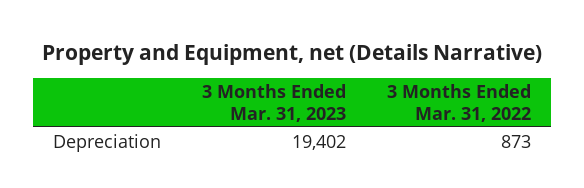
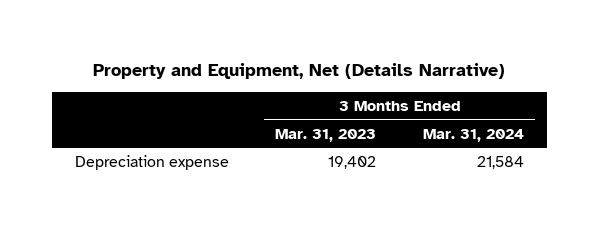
[41,44,542,66] Property and Equipment, net (Details Narrative) -> [93,63,506,80] Property and Equipment, Net (Details Narrative)
[386,83,531,122] 3 Months Ended Mar. 31, 2022 -> none
none -> [422,128,524,142] Mar. 31, 2024
[53,133,162,152] Depreciation -> [75,155,230,171] Depreciation expense

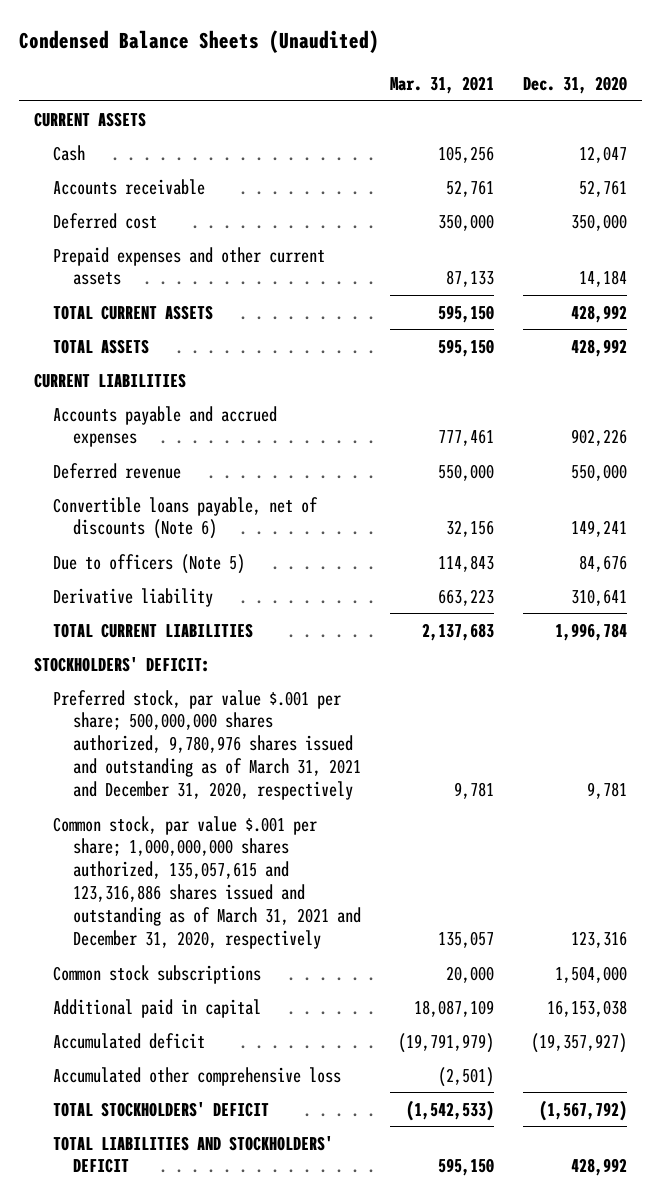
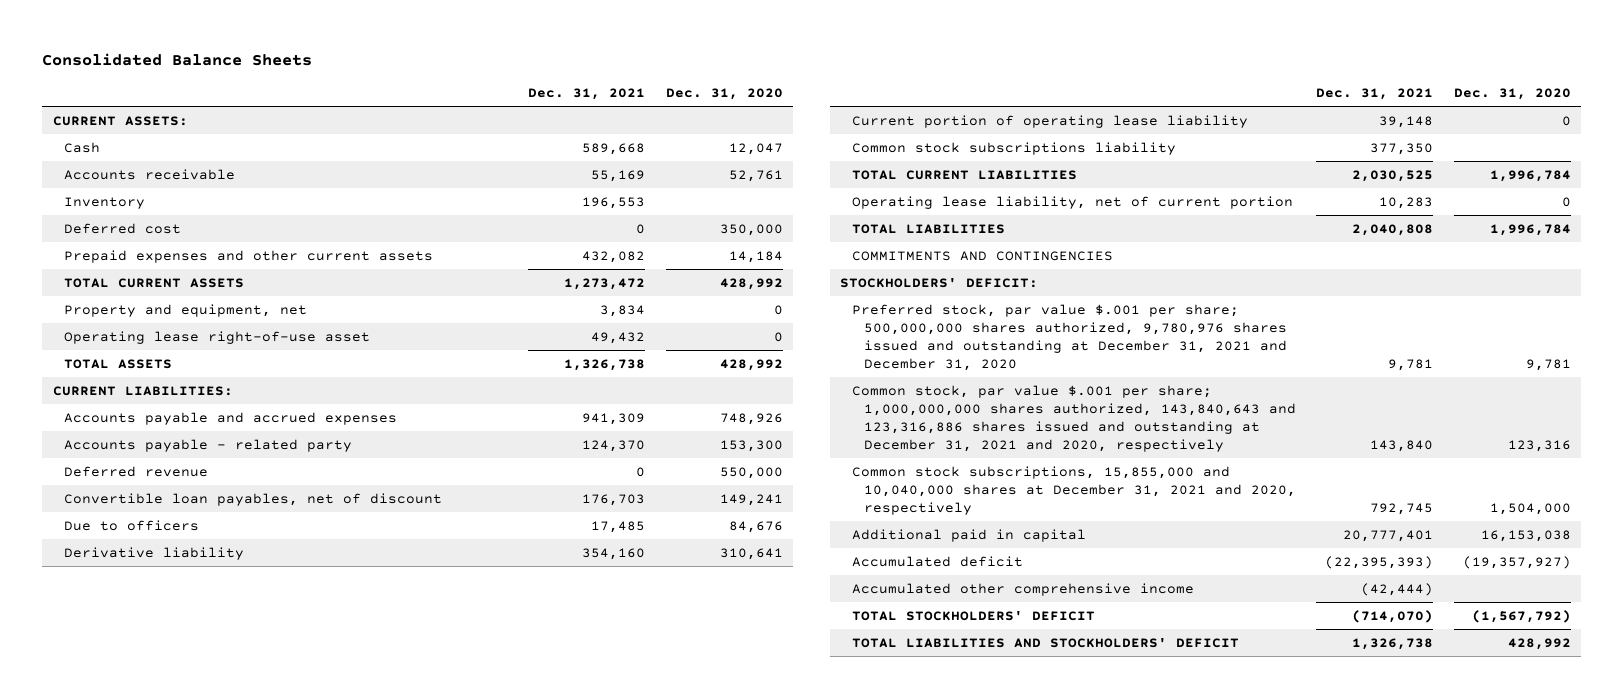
[19,30,380,54] Condensed Balance Sheets (Unaudited) -> [42,53,313,67] Consolidated Balance Sheets
[390,76,495,95] Mar. 31, 2021 -> none
none -> [528,88,646,101] Dec. 31, 2021
[34,111,147,127] CURRENT ASSETS -> [52,115,188,126] CURRENT ASSETS:
none -> [64,196,146,209] Inventory
none -> [64,303,308,317] Property and equipment, net
none -> [64,330,371,344] Operating lease right-of-use asset
[34,372,187,388] CURRENT LIABILITIES -> [52,385,233,396] CURRENT LIABILITIES:
[571,429,628,447] 902,226 -> [719,412,783,425] 748,926
none -> [64,438,353,452] Accounts payable - related party
[53,496,319,540] Convertible loans payable, net of discounts (Note 6) -> [64,492,443,506] Convertible loan payables, net of discount
[53,553,246,574] Due to officers (Note 5) -> [64,519,200,531] Due to officers
none -> [851,114,1248,128] Current portion of operating lease liability
none -> [851,141,1176,155] Common stock subscriptions liability
none -> [851,195,1293,209] Operating lease liability, net of current portion
none -> [851,223,1005,234] TOTAL LIABILITIES
none -> [851,250,1113,261] COMMITMENTS AND CONTINGENCIES
[53,689,361,801] Preferred stock, par value $.001 per share; 500,000,000 shares authorized, 9,780,976 shares issued and outstanding as of March 31, 2021 and December 31, 2020, respectively -> [851,303,1287,372] Preferred stock, par value $.001 per share; 500,000,000 shares authorized, 9,780,976 shares issued and outstanding at December 31, 2021 and December 31, 2020
[53,815,361,950] Common stock, par value $.001 per share; 1,000,000,000 shares authorized, 135,057,615 and 123,316,886 shares issued and outstanding as of March 31, 2021 and December 31, 2020, respectively -> [851,384,1296,453] Common stock, par value $.001 per share; 1,000,000,000 shares authorized, 143,840,643 and 123,316,886 shares issued and outstanding at December 31, 2021 and 2020, respectively
[53,964,262,984] Common stock subscriptions -> [851,465,1296,516] Common stock subscriptions, 15,855,000 and 10,040,000 shares at December 31, 2021 and 2020, respectively
[53,1066,342,1086] Accumulated other comprehensive loss -> [851,582,1194,596] Accumulated other comprehensive income

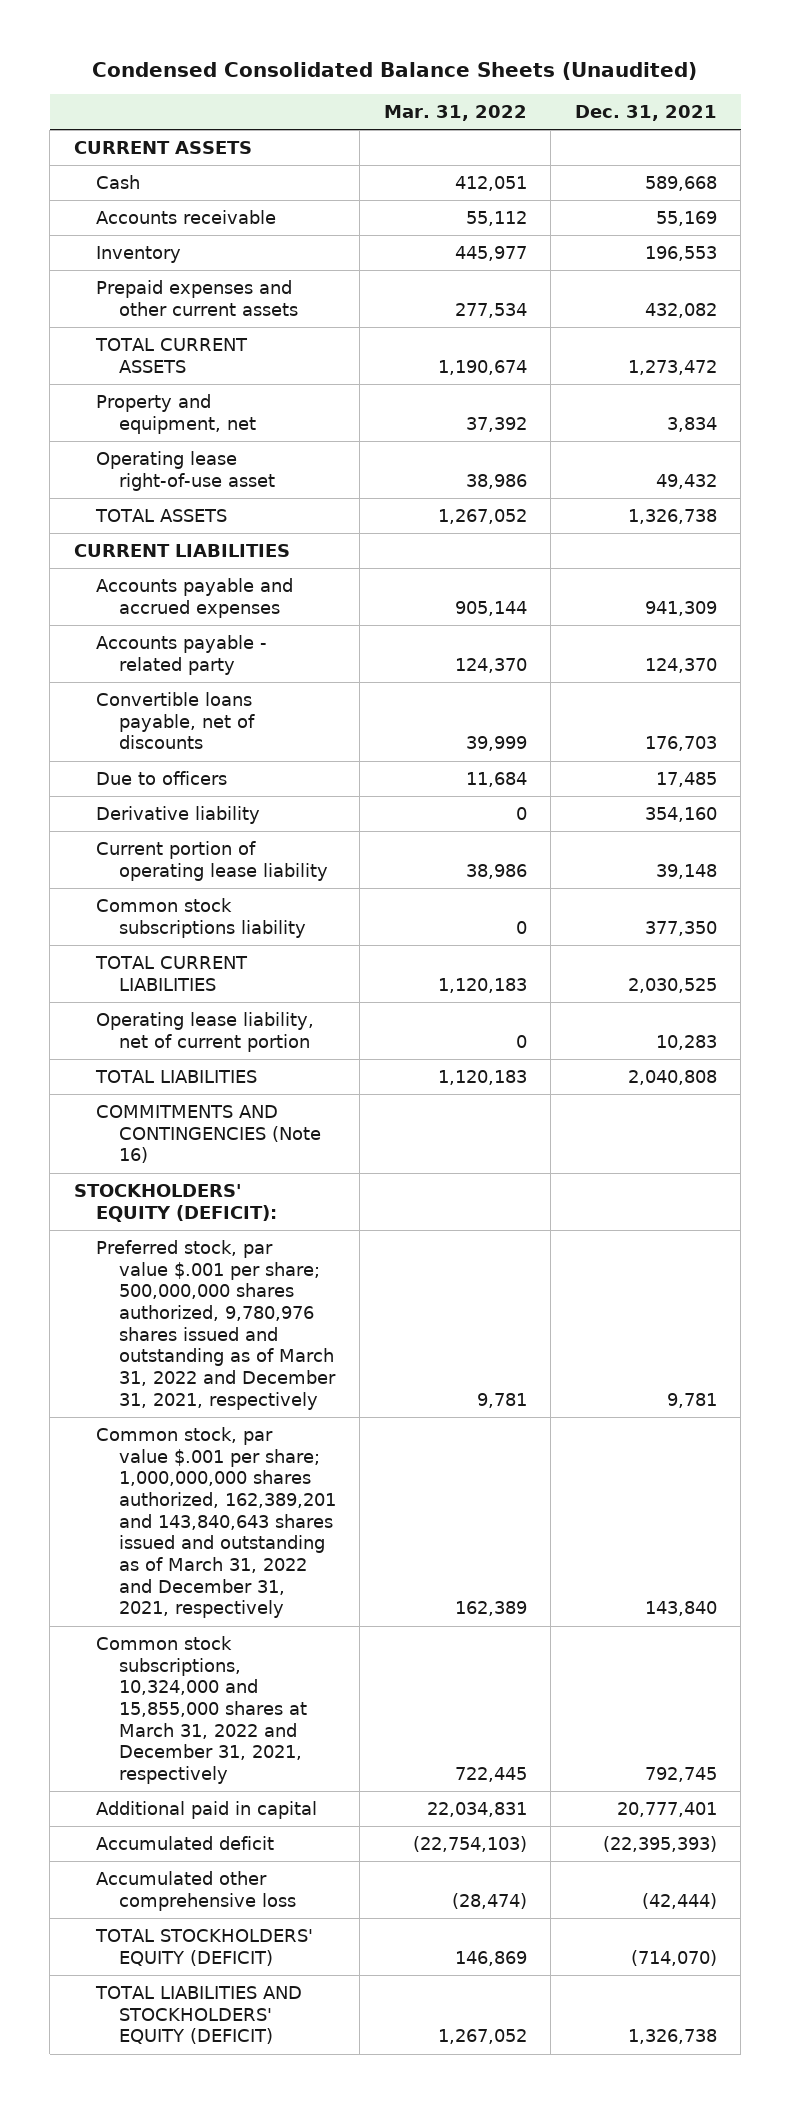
[42,53,313,67] Consolidated Balance Sheets -> [92,61,698,80] Condensed Consolidated Balance Sheets (Unaudited)
[665,88,783,101] Dec. 31, 2020 -> none
none -> [383,105,527,122] Mar. 31, 2022
[52,115,188,126] CURRENT ASSETS: -> [73,140,252,154] CURRENT ASSETS
[64,222,182,234] Deferred cost -> none
[52,385,233,396] CURRENT LIABILITIES: -> [73,543,290,557] CURRENT LIABILITIES
[64,465,209,477] Deferred revenue -> none
[64,492,443,506] Convertible loan payables, net of discount -> [96,691,256,750] Convertible loans payable, net of discounts
[851,250,1113,261] COMMITMENTS AND CONTINGENCIES -> [96,1104,322,1164] COMMITMENTS AND CONTINGENCIES (Note 16)
[840,277,1039,288] STOCKHOLDERS' DEFICIT: -> [73,1183,278,1222] STOCKHOLDERS' EQUITY (DEFICIT):
[851,303,1287,372] Preferred stock, par value $.001 per share; 500,000,000 shares authorized, 9,780,976 shares issued and outstanding at December 31, 2021 and December 31, 2020 -> [96,1239,337,1410] Preferred stock, par value $.001 per share; 500,000,000 shares authorized, 9,780,976 shares issued and outstanding as of March 31, 2022 and December 31, 2021, respectively
[851,384,1296,453] Common stock, par value $.001 per share; 1,000,000,000 shares authorized, 143,840,643 and 123,316,886 shares issued and outstanding at December 31, 2021 and 2020, respectively -> [96,1426,337,1619] Common stock, par value $.001 per share; 1,000,000,000 shares authorized, 162,389,201 and 143,840,643 shares issued and outstanding as of March 31, 2022 and December 31, 2021, respectively
[851,465,1296,516] Common stock subscriptions, 15,855,000 and 10,040,000 shares at December 31, 2021 and 2020, respectively -> [96,1635,308,1785] Common stock subscriptions, 10,324,000 and 15,855,000 shares at March 31, 2022 and December 31, 2021, respectively
[851,582,1194,596] Accumulated other comprehensive income -> [96,1870,297,1911] Accumulated other comprehensive loss
[851,610,1095,621] TOTAL STOCKHOLDERS' DEFICIT -> [95,1928,314,1966] TOTAL STOCKHOLDERS' EQUITY (DEFICIT)
[851,637,1239,648] TOTAL LIABILITIES AND STOCKHOLDERS' DEFICIT -> [95,1985,303,2045] TOTAL LIABILITIES AND STOCKHOLDERS' EQUITY (DEFICIT)

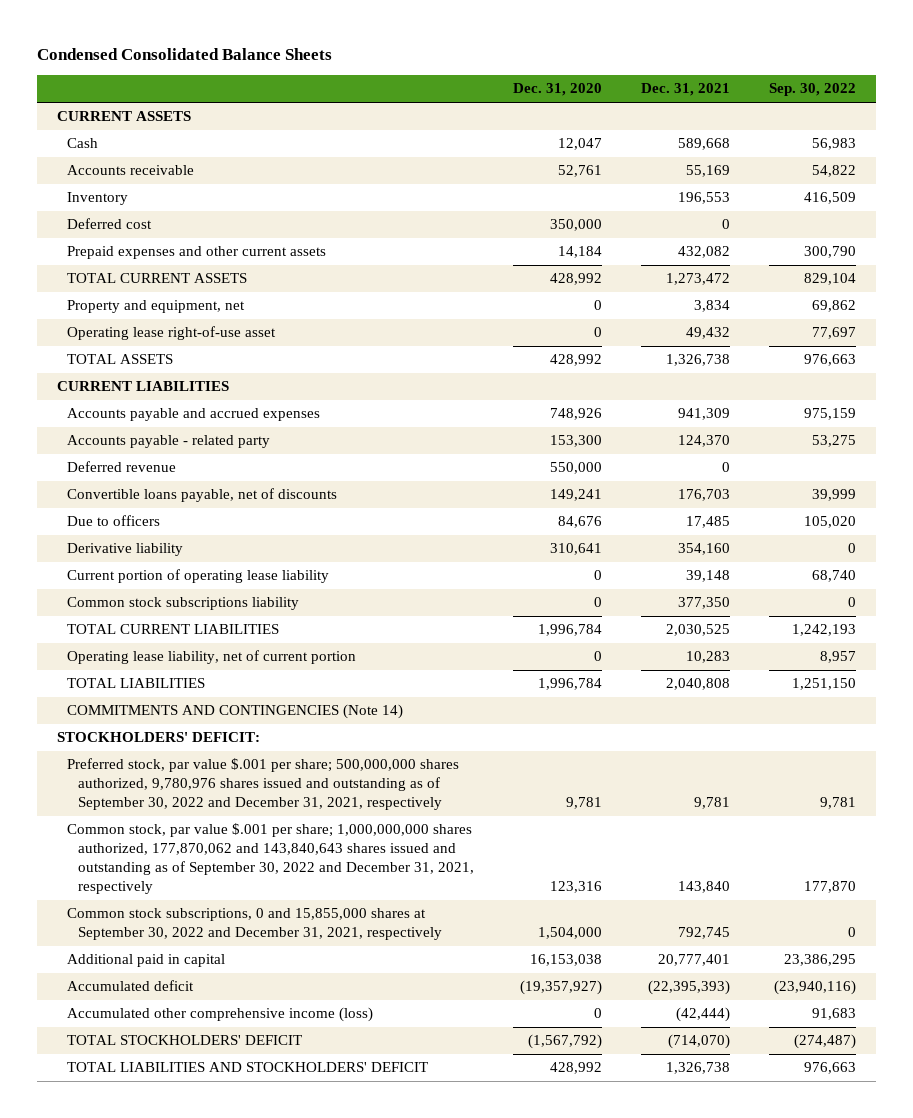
[92,61,698,80] Condensed Consolidated Balance Sheets (Unaudited) -> [37,48,333,61] Condensed Consolidated Balance Sheets
[383,105,527,122] Mar. 31, 2022 -> none
none -> [512,83,602,97] Dec. 31, 2020
none -> [768,83,856,97] Sep. 30, 2022
none -> [67,218,153,230] Deferred cost
none -> [67,461,177,473] Deferred revenue
[96,1104,322,1164] COMMITMENTS AND CONTINGENCIES (Note 16) -> [67,704,404,720] COMMITMENTS AND CONTINGENCIES (Note 14)
[73,1183,278,1222] STOCKHOLDERS' EQUITY (DEFICIT): -> [56,732,260,743] STOCKHOLDERS' DEFICIT:
[96,1239,337,1410] Preferred stock, par value $.001 per share; 500,000,000 shares authorized, 9,780,976 shares issued and outstanding as of March 31, 2022 and December 31, 2021, respectively -> [67,758,460,811] Preferred stock, par value $.001 per share; 500,000,000 shares authorized, 9,780,976 shares issued and outstanding as of September 30, 2022 and December 31, 2021, respectively
[96,1426,337,1619] Common stock, par value $.001 per share; 1,000,000,000 shares authorized, 162,389,201 and 143,840,643 shares issued and outstanding as of March 31, 2022 and December 31, 2021, respectively -> [67,823,474,894] Common stock, par value $.001 per share; 1,000,000,000 shares authorized, 177,870,062 and 143,840,643 shares issued and outstanding as of September 30, 2022 and December 31, 2021, respectively
[96,1635,308,1785] Common stock subscriptions, 10,324,000 and 15,855,000 shares at March 31, 2022 and December 31, 2021, respectively -> [67,908,442,941] Common stock subscriptions, 0 and 15,855,000 shares at September 30, 2022 and December 31, 2021, respectively
[96,1870,297,1911] Accumulated other comprehensive loss -> [67,1007,374,1023] Accumulated other comprehensive income (loss)
[95,1928,314,1966] TOTAL STOCKHOLDERS' EQUITY (DEFICIT) -> [67,1035,303,1046] TOTAL STOCKHOLDERS' DEFICIT
[95,1985,303,2045] TOTAL LIABILITIES AND STOCKHOLDERS' EQUITY (DEFICIT) -> [67,1062,429,1073] TOTAL LIABILITIES AND STOCKHOLDERS' DEFICIT

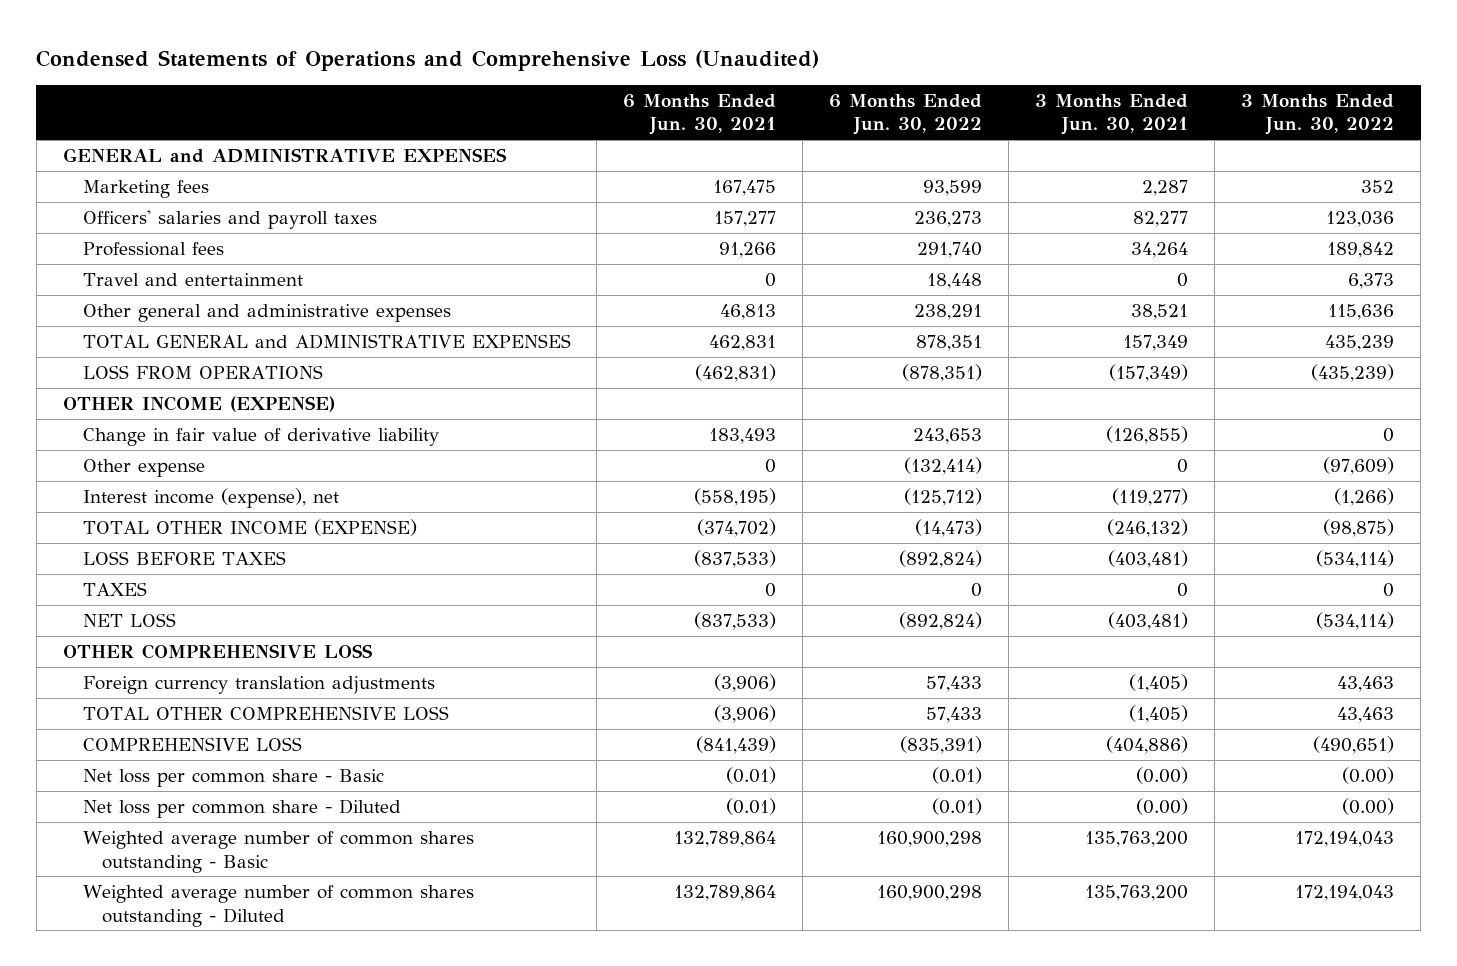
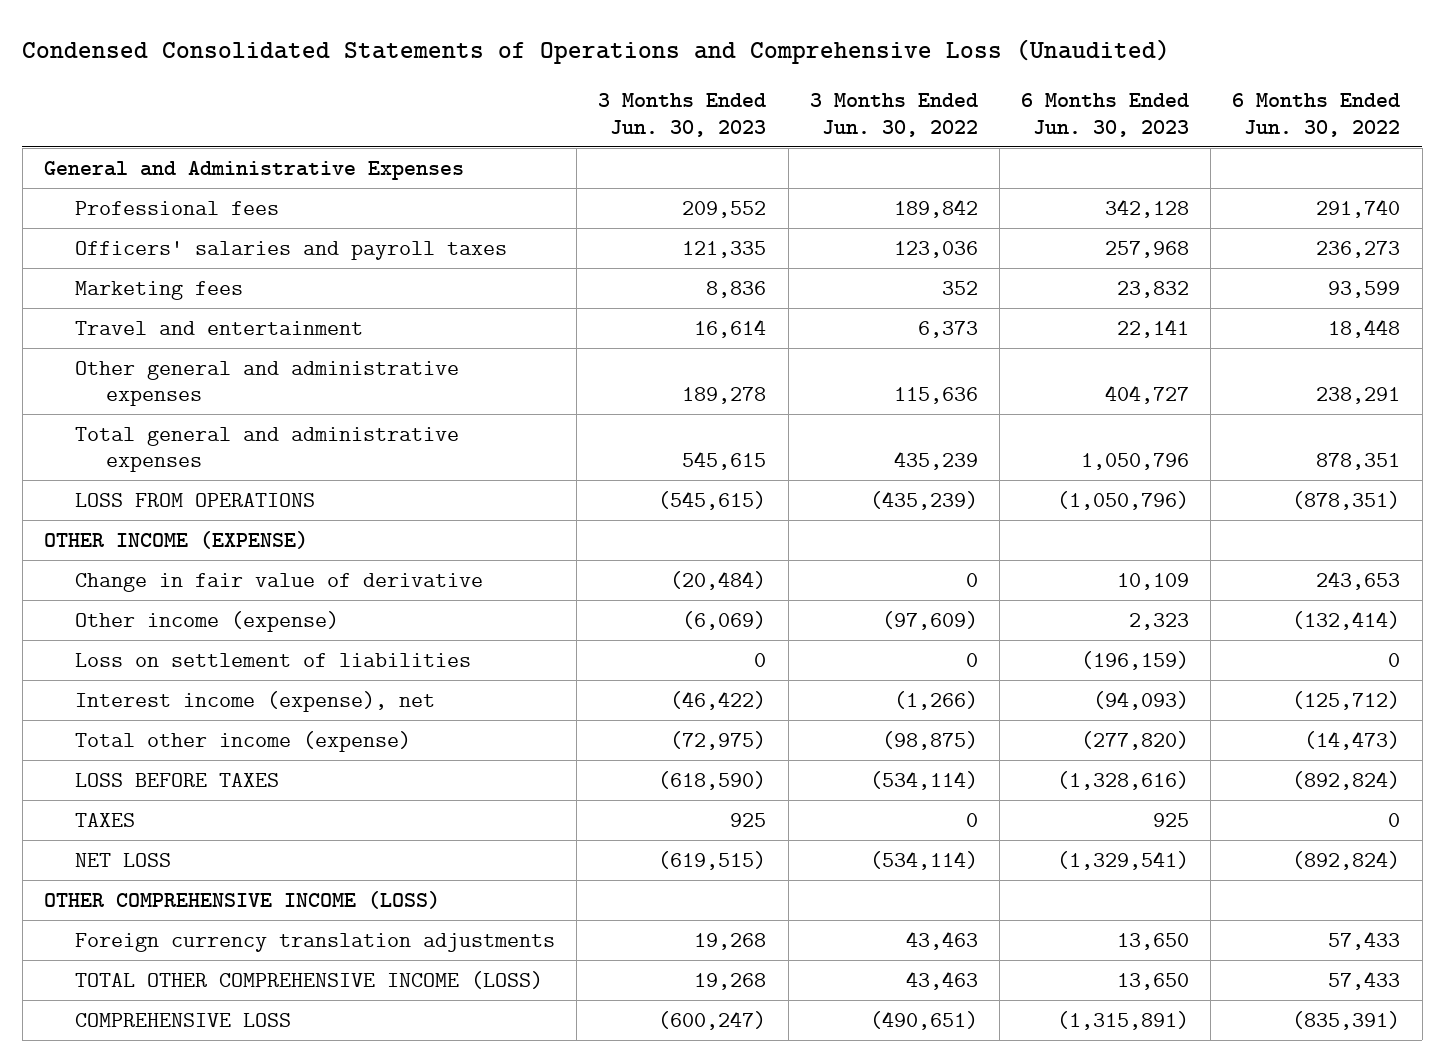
[36,49,820,71] Condensed Statements of Operations and Comprehensive Loss (Unaudited) -> [22,38,1171,64] Condensed Consolidated Statements of Operations and Comprehensive Loss (Unaudited)
[623,93,777,136] 6 Months Ended Jun. 30, 2021 -> none
[1035,93,1189,136] 3 Months Ended Jun. 30, 2021 -> none
none -> [598,93,767,137] 3 Months Ended Jun. 30, 2023
none -> [1021,93,1190,137] 6 Months Ended Jun. 30, 2023
[62,147,507,163] GENERAL and ADMINISTRATIVE EXPENSES -> [43,160,464,180] General and Administrative Expenses
[82,209,377,229] Officers' salaries and payroll taxes -> [75,240,508,260] Officers' salaries and payroll taxes
[82,179,209,198] Marketing fees -> [75,280,244,300] Marketing fees
[82,333,571,349] TOTAL GENERAL and ADMINISTRATIVE EXPENSES -> [75,426,460,473] Total general and administrative expenses
[82,427,439,446] Change in fair value of derivative liability -> [75,572,484,592] Change in fair value of derivative
[82,458,205,477] Other expense -> [75,610,340,632] Other income (expense)
none -> [75,652,472,667] Loss on settlement of liabilities
[82,518,417,536] TOTAL OTHER INCOME (EXPENSE) -> [75,730,412,752] Total other income (expense)
[62,643,373,659] OTHER COMPREHENSIVE LOSS -> [43,890,440,909] OTHER COMPREHENSIVE INCOME (LOSS)
[82,705,449,720] TOTAL OTHER COMPREHENSIVE LOSS -> [75,970,544,989] TOTAL OTHER COMPREHENSIVE INCOME (LOSS)
[82,768,384,787] Net loss per common share - Basic -> none
[82,798,401,818] Net loss per common share - Diluted -> none
[82,830,474,873] Weighted average number of common shares outstanding - Basic -> none
[82,884,474,927] Weighted average number of common shares outstanding - Diluted -> none

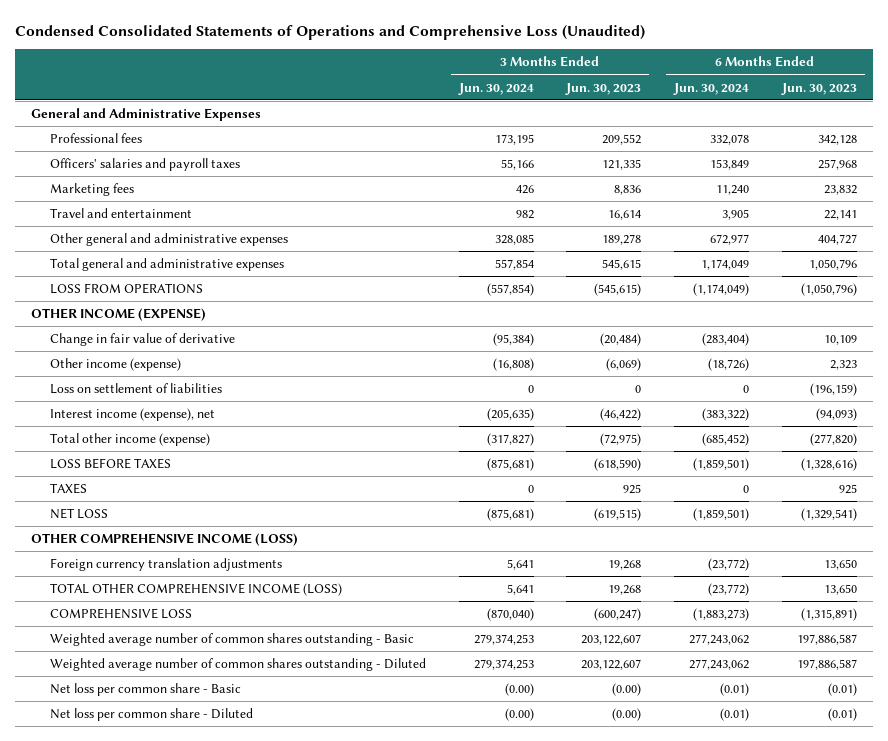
[809,93,978,137] 3 Months Ended Jun. 30, 2022 -> none
[1232,93,1401,137] 6 Months Ended Jun. 30, 2022 -> none
none -> [457,82,534,95] Jun. 30, 2024
none -> [672,82,749,95] Jun. 30, 2024
none -> [50,633,415,647] Weighted average number of common shares outstanding - Basic
none -> [50,658,427,672] Weighted average number of common shares outstanding - Diluted
none -> [50,683,242,697] Net loss per common share - Basic
none -> [50,708,254,722] Net loss per common share - Diluted

